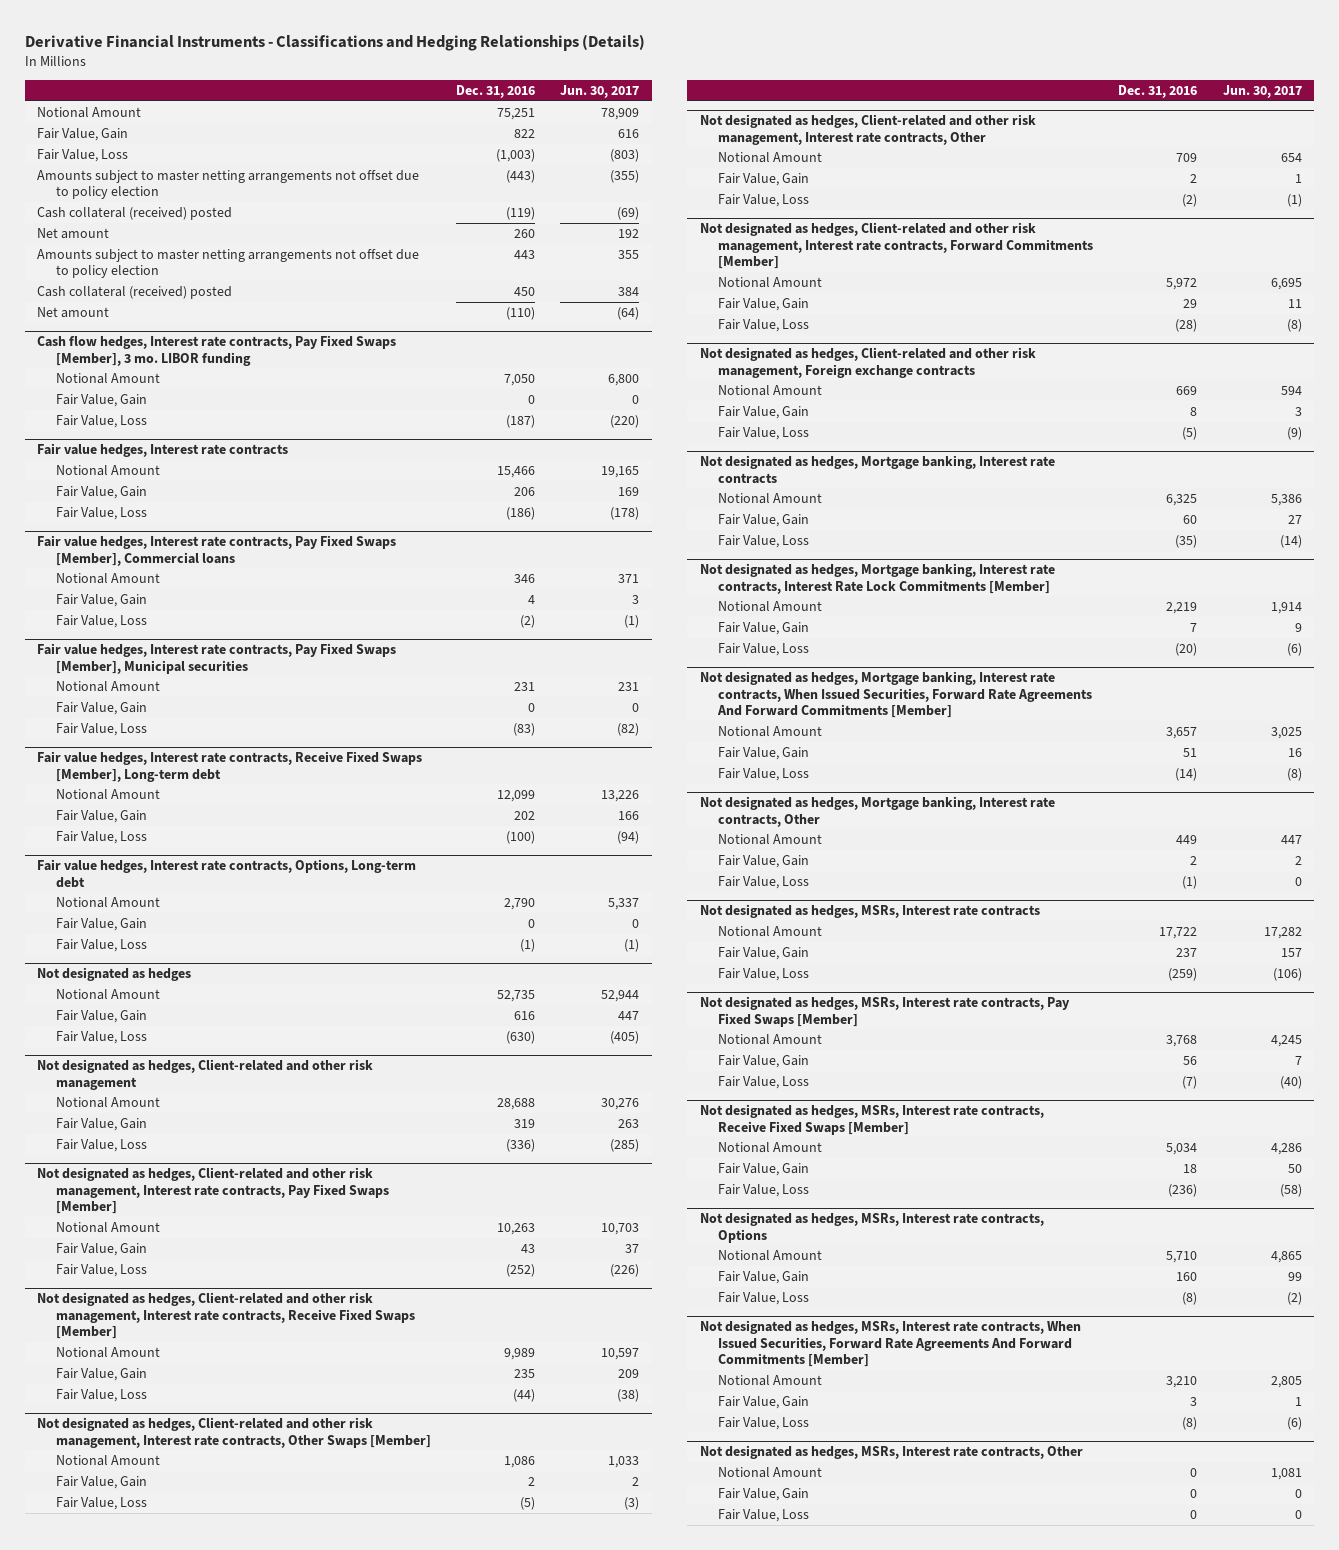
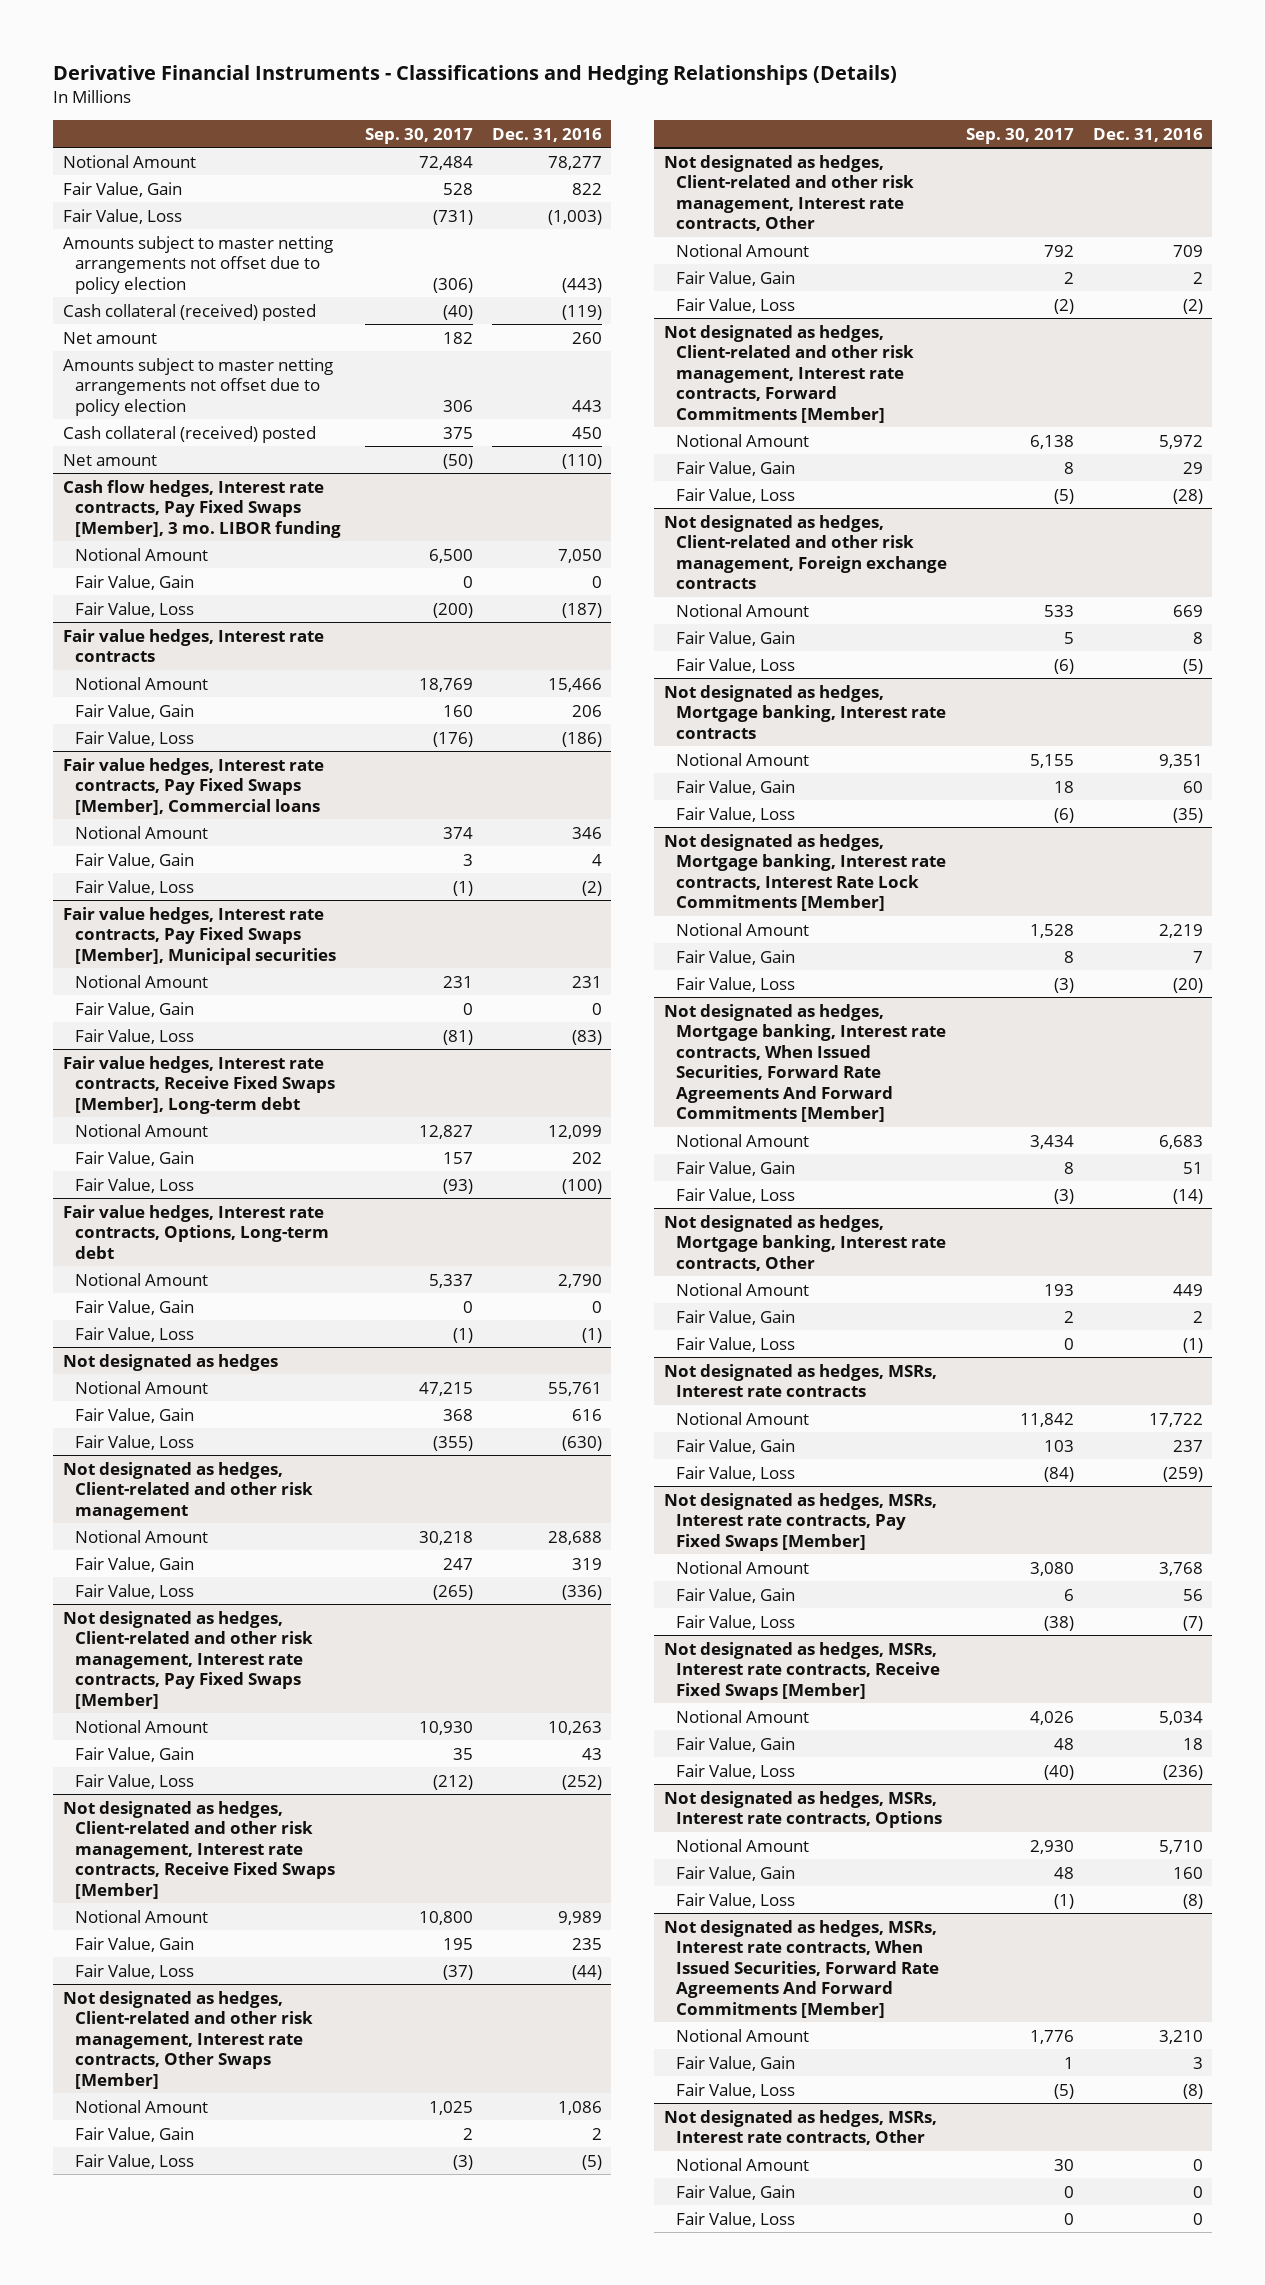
[560,85,640,99] Jun. 30, 2017 -> none
none -> [364,127,473,144] Sep. 30, 2017
[497,108,536,121] 75,251 -> [547,155,602,170] 78,277
[497,990,536,1003] 52,735 -> [547,1381,602,1396] 55,761
[1166,494,1198,507] 6,325 -> [1158,753,1203,768] 9,351
[1166,727,1198,740] 3,657 -> [1158,1134,1203,1149] 6,683

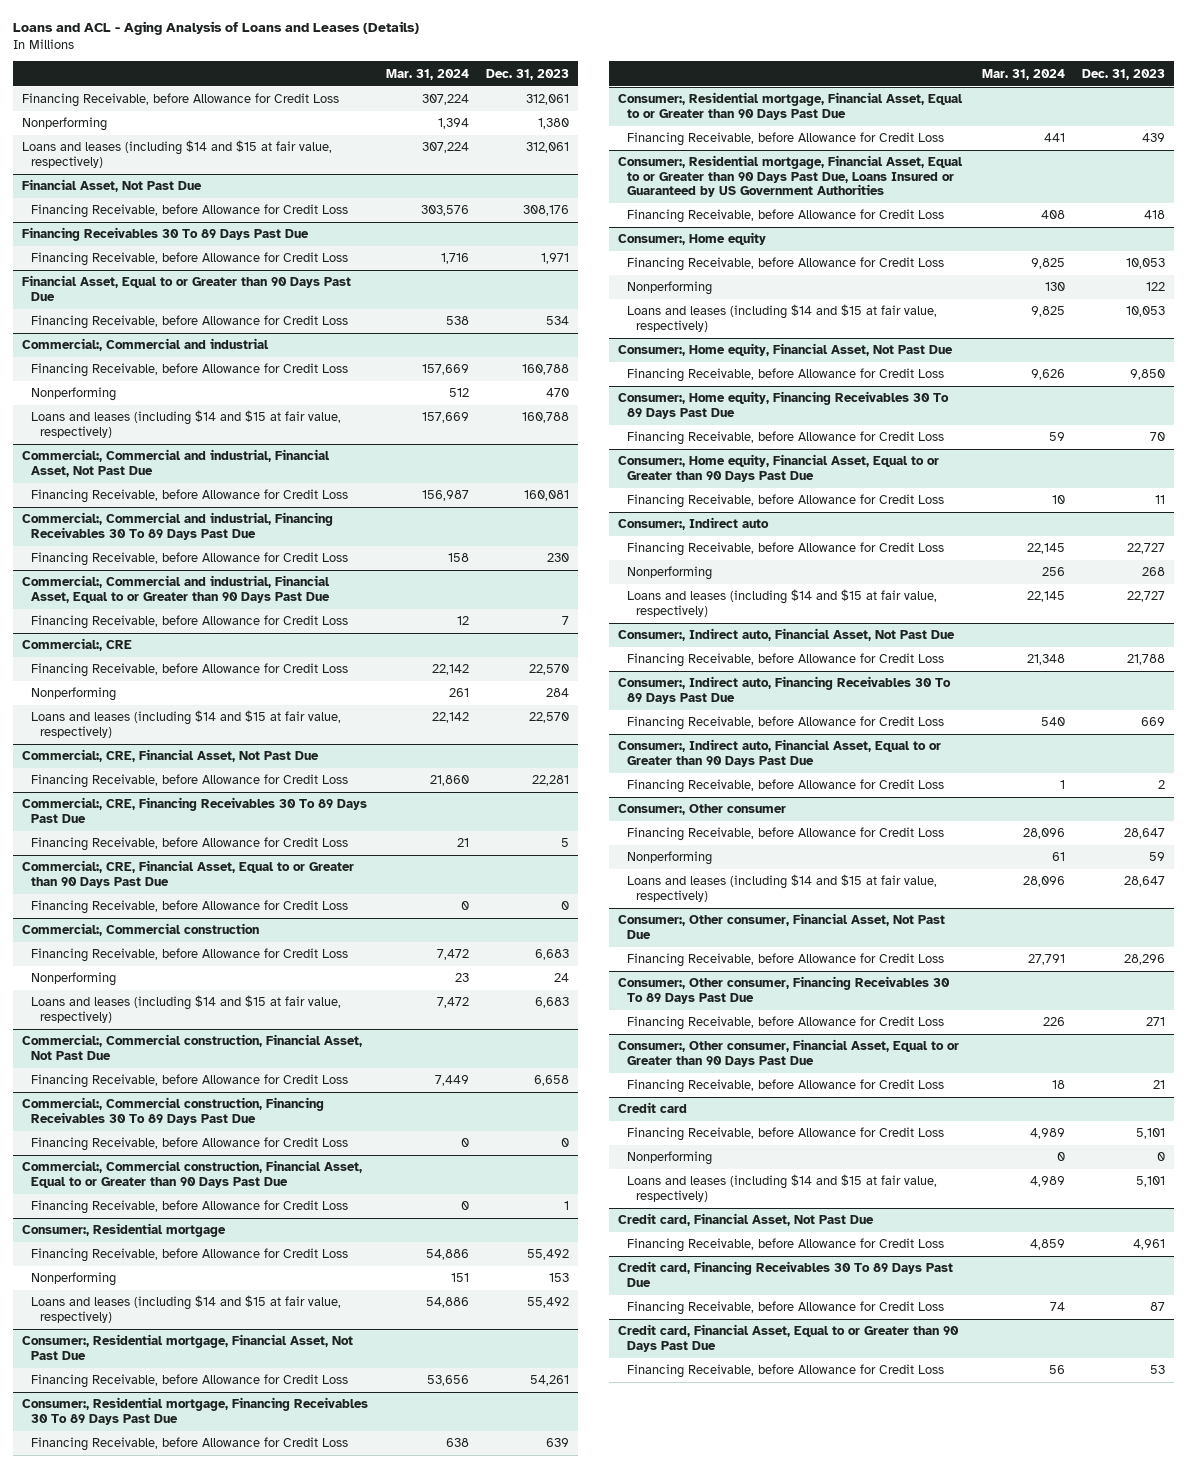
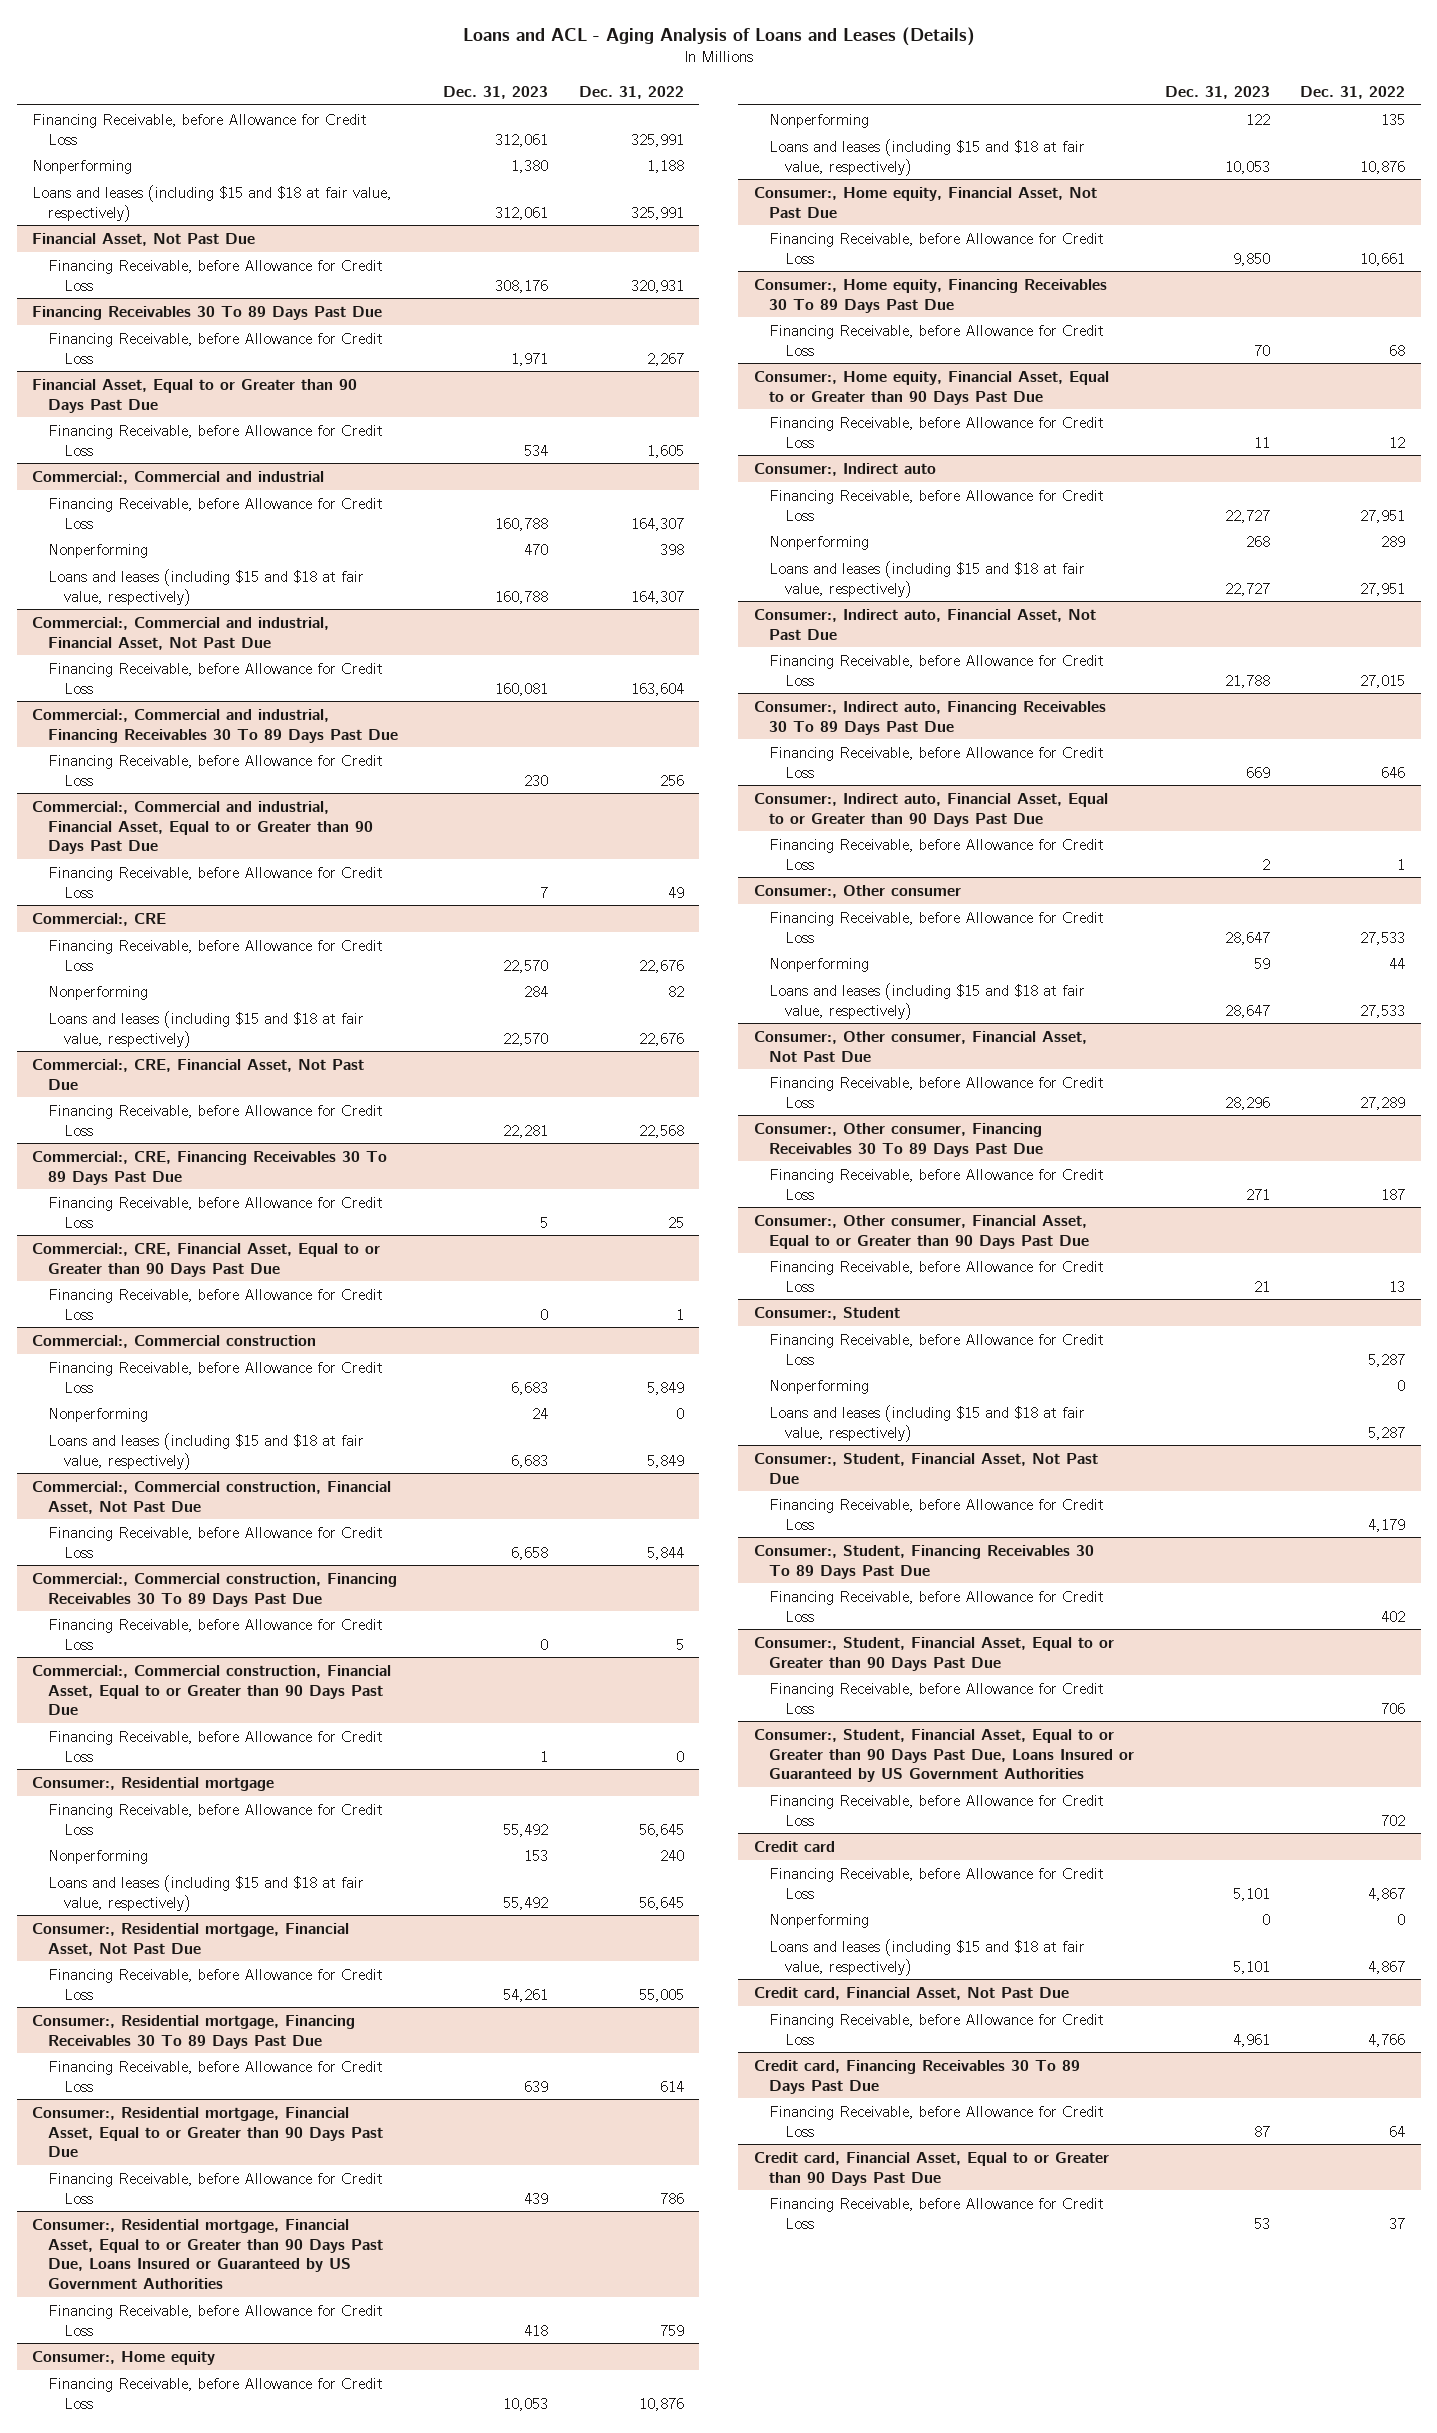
[385,68,469,80] Mar. 31, 2024 -> none
none -> [578,85,684,99] Dec. 31, 2022
[21,140,332,168] Loans and leases (including $14 and $15 at fair value, respectively) -> [32,184,393,222] Loans and leases (including $15 and $18 at fair value, respectively)
[30,410,341,438] Loans and leases (including $14 and $15 at fair value, respectively) -> [47,568,364,606] Loans and leases (including $15 and $18 at fair value, respectively)
[30,710,341,738] Loans and leases (including $14 and $15 at fair value, respectively) -> [47,1010,364,1048] Loans and leases (including $15 and $18 at fair value, respectively)
[30,995,341,1023] Loans and leases (including $14 and $15 at fair value, respectively) -> [47,1432,364,1470] Loans and leases (including $15 and $18 at fair value, respectively)
[30,1295,341,1323] Loans and leases (including $14 and $15 at fair value, respectively) -> [47,1874,364,1912] Loans and leases (including $15 and $18 at fair value, respectively)
[627,304,938,332] Loans and leases (including $14 and $15 at fair value, respectively) -> [769,138,1086,176] Loans and leases (including $15 and $18 at fair value, respectively)
[627,589,938,617] Loans and leases (including $14 and $15 at fair value, respectively) -> [769,560,1086,598] Loans and leases (including $15 and $18 at fair value, respectively)
[627,874,938,902] Loans and leases (including $14 and $15 at fair value, respectively) -> [769,982,1086,1020] Loans and leases (including $15 and $18 at fair value, respectively)
none -> [753,1306,900,1320] Consumer:, Student
none -> [769,1333,1105,1365] Financing Receivable, before Allowance for Credit Loss
none -> [769,1379,870,1394] Nonperforming
none -> [769,1404,1086,1442] Loans and leases (including $15 and $18 at fair value, respectively)
none -> [753,1452,1098,1484] Consumer:, Student, Financial Asset, Not Past Due
none -> [769,1498,1105,1530] Financing Receivable, before Allowance for Credit Loss
none -> [753,1544,1094,1579] Consumer:, Student, Financing Receivables 30 To 89 Days Past Due
none -> [769,1590,1105,1622] Financing Receivable, before Allowance for Credit Loss
none -> [753,1636,1114,1671] Consumer:, Student, Financial Asset, Equal to or Greater than 90 Days Past Due
none -> [769,1682,1105,1714] Financing Receivable, before Allowance for Credit Loss
none -> [753,1728,1135,1783] Consumer:, Student, Financial Asset, Equal to or Greater than 90 Days Past Due, Loans Insured or Guaranteed by US Government Authorities
none -> [769,1794,1105,1826] Financing Receivable, before Allowance for Credit Loss
[627,1174,938,1202] Loans and leases (including $14 and $15 at fair value, respectively) -> [769,1938,1086,1976] Loans and leases (including $15 and $18 at fair value, respectively)

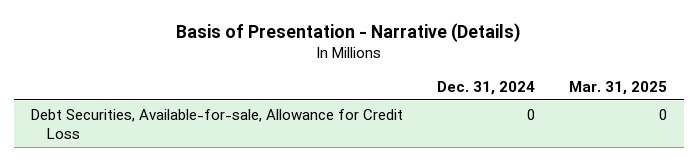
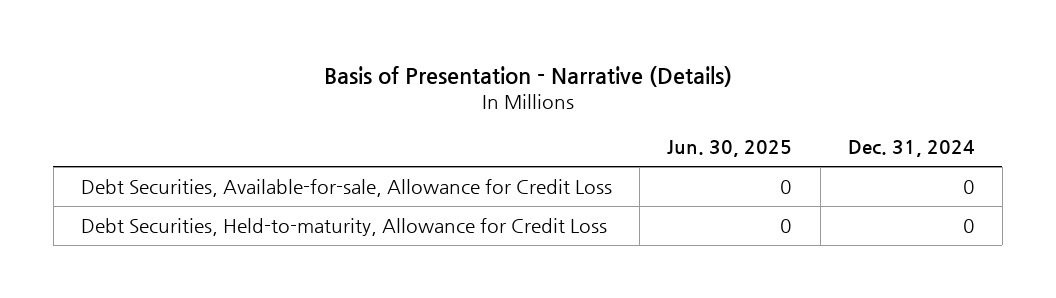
[568,80,667,95] Mar. 31, 2025 -> none
none -> [667,140,793,158] Jun. 30, 2025
none -> [80,218,607,237] Debt Securities, Held-to-maturity, Allowance for Credit Loss

